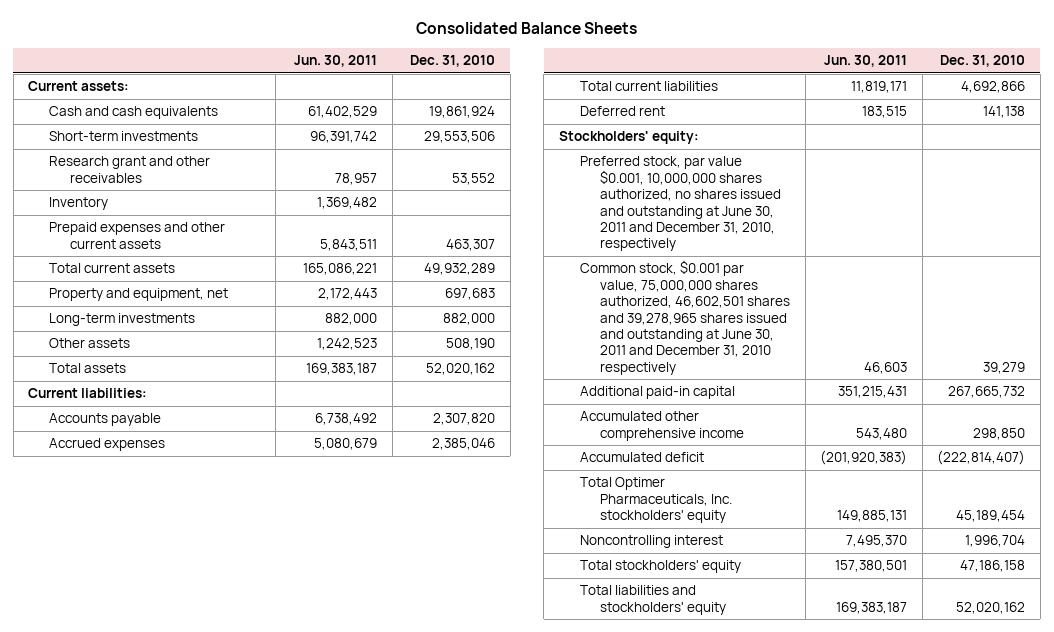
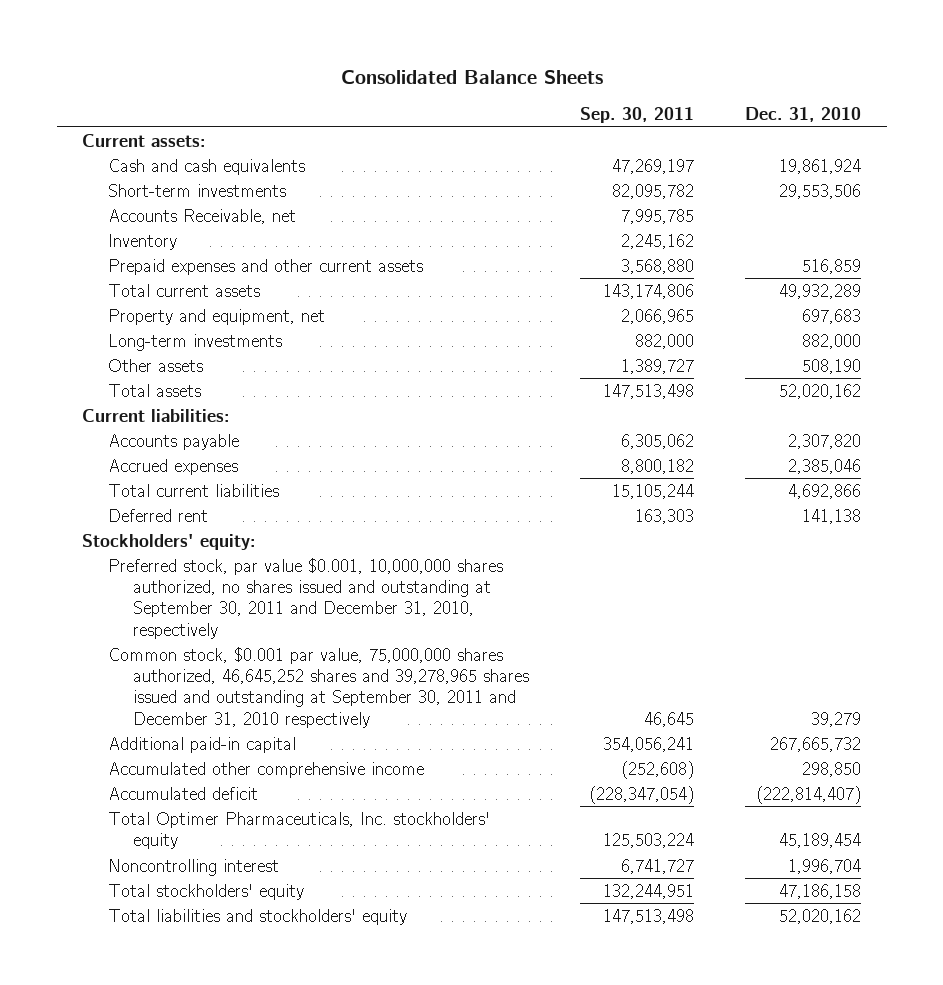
[294,55,378,68] Jun. 30, 2011 -> none
none -> [580,107,695,124] Sep. 30, 2011
[49,156,211,183] Research grant and other receivables -> none
none -> [107,208,296,224] Accounts Receivable, net
[446,238,496,251] 463,307 -> [802,258,862,274] 516,859
[579,156,782,252] Preferred stock, par value $0.001, 10,000,000 shares authorized, no shares issued and outstanding at June 30, 2011 and December 31, 2010, respectively -> [107,557,503,639] Preferred stock, par value $0.001, 10,000,000 shares authorized, no shares issued and outstanding at September 30, 2011 and December 31, 2010, respectively
[579,260,791,375] Common stock, $0.001 par value, 75,000,000 shares authorized, 46,602,501 shares and 39,278,965 shares issued and outstanding at June 30, 2011 and December 31, 2010 respectively -> [107,646,529,728] Common stock, $0.001 par value, 75,000,000 shares authorized, 46,645,252 shares and 39,278,965 shares issued and outstanding at September 30, 2011 and December 31, 2010 respectively

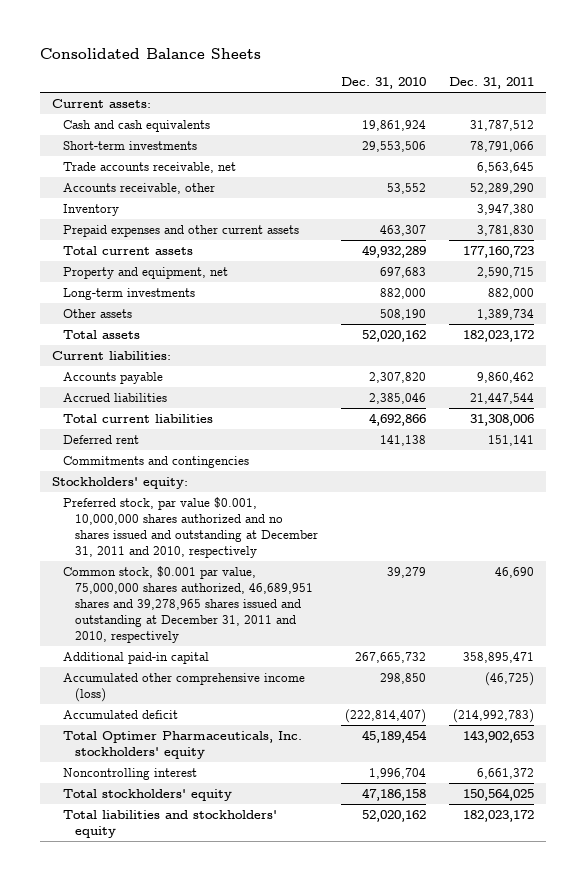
[580,107,695,124] Sep. 30, 2011 -> none
none -> [449,77,535,90] Dec. 31, 2011
[107,208,296,224] Accounts Receivable, net -> [63,161,237,173] Trade accounts receivable, net
none -> [63,182,216,194] Accounts receivable, other
[802,258,862,274] 516,859 -> [379,224,426,236] 463,307
[107,458,238,475] Accrued expenses -> [63,392,168,402] Accrued liabilities
none -> [63,455,250,468] Commitments and contingencies
[107,557,503,639] Preferred stock, par value $0.001, 10,000,000 shares authorized, no shares issued and outstanding at September 30, 2011 and December 31, 2010, respectively -> [63,496,318,558] Preferred stock, par value $0.001, 10,000,000 shares authorized and no shares issued and outstanding at December 31, 2011 and 2010, respectively
[107,646,529,728] Common stock, $0.001 par value, 75,000,000 shares authorized, 46,645,252 shares and 39,278,965 shares issued and outstanding at September 30, 2011 and December 31, 2010 respectively -> [63,565,313,643] Common stock, $0.001 par value, 75,000,000 shares authorized, 46,689,951 shares and 39,278,965 shares issued and outstanding at December 31, 2011 and 2010, respectively
[107,761,424,778] Accumulated other comprehensive income -> [63,672,306,702] Accumulated other comprehensive income (loss)

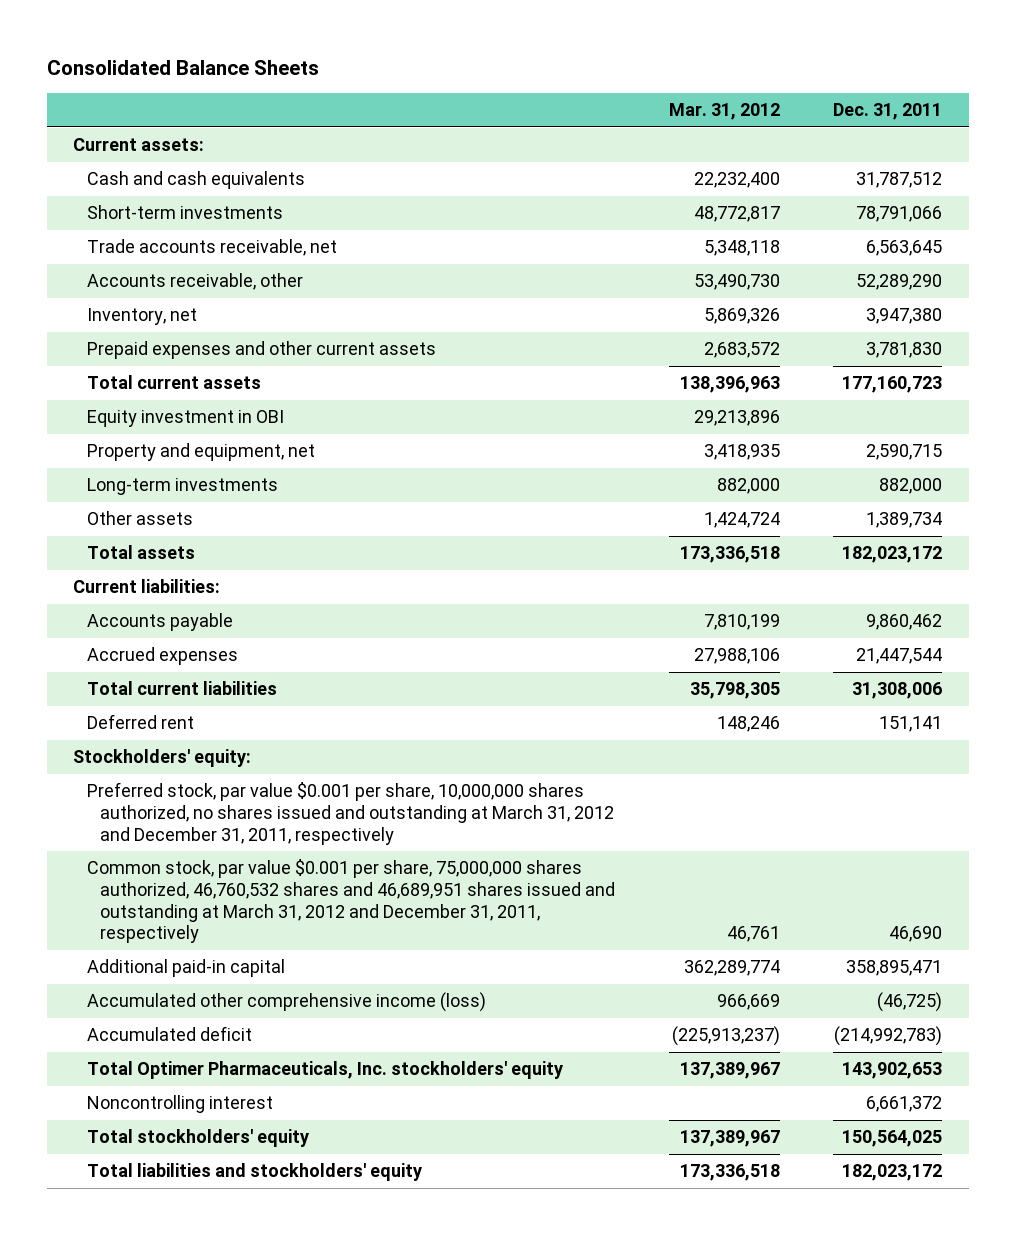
[340,77,426,90] Dec. 31, 2010 -> none
none -> [668,103,780,121] Mar. 31, 2012
[63,203,120,216] Inventory -> [86,308,197,326] Inventory, net
none -> [86,410,284,428] Equity investment in OBI
[63,392,168,402] Accrued liabilities -> [86,647,238,666] Accrued expenses
[63,455,250,468] Commitments and contingencies -> none
[63,496,318,558] Preferred stock, par value $0.001, 10,000,000 shares authorized and no shares issued and outstanding at December 31, 2011 and 2010, respectively -> [86,782,615,845] Preferred stock, par value $0.001 per share, 10,000,000 shares authorized, no shares issued and outstanding at March 31, 2012 and December 31, 2011, respectively
[63,565,313,643] Common stock, $0.001 par value, 75,000,000 shares authorized, 46,689,951 shares and 39,278,965 shares issued and outstanding at December 31, 2011 and 2010, respectively -> [86,859,616,944] Common stock, par value $0.001 per share, 75,000,000 shares authorized, 46,760,532 shares and 46,689,951 shares issued and outstanding at March 31, 2012 and December 31, 2011, respectively

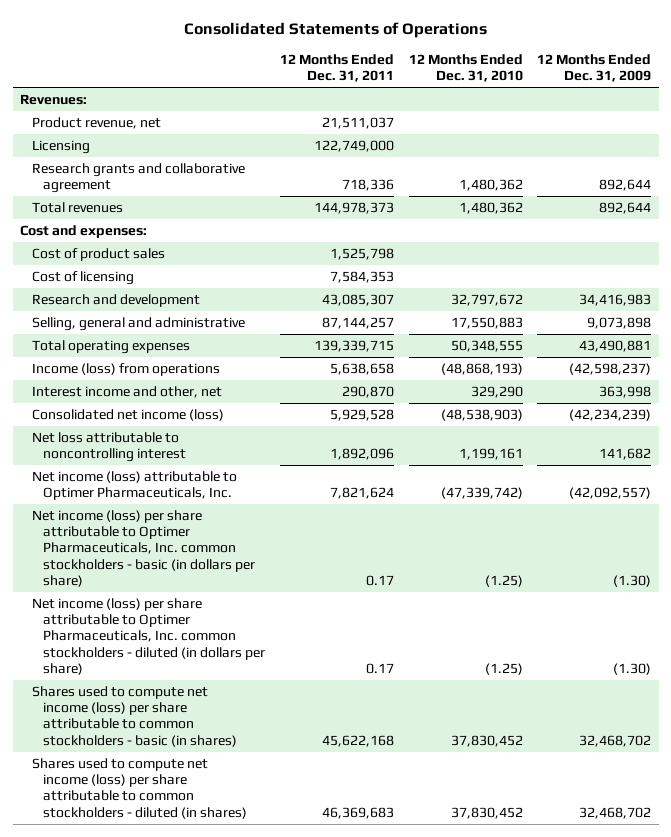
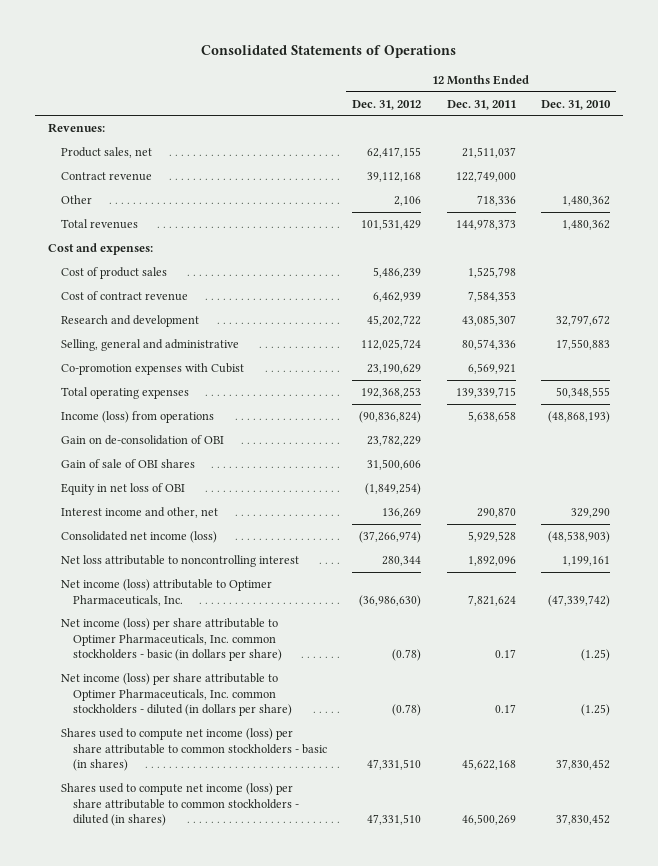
[537,54,652,83] 12 Months Ended Dec. 31, 2009 -> none
none -> [352,99,422,110] Dec. 31, 2012
[31,116,161,129] Product revenue, net -> [60,147,152,159] Product sales, net
[31,139,90,154] Licensing -> [60,172,152,182] Contract revenue
[31,162,245,194] Research grants and collaborative agreement -> [60,195,92,205] Other
[31,270,134,285] Cost of licensing -> [60,291,188,302] Cost of contract revenue
[322,316,395,329] 87,144,257 -> [461,339,516,351] 80,574,336
none -> [60,363,244,376] Co-promotion expenses with Cubist
none -> [60,435,224,446] Gain on de-consolidation of OBI
none -> [60,459,195,469] Gain of sale of OBI shares
none -> [60,483,185,496] Equity in net loss of OBI
[322,806,395,819] 46,369,683 -> [461,814,516,826] 46,500,269

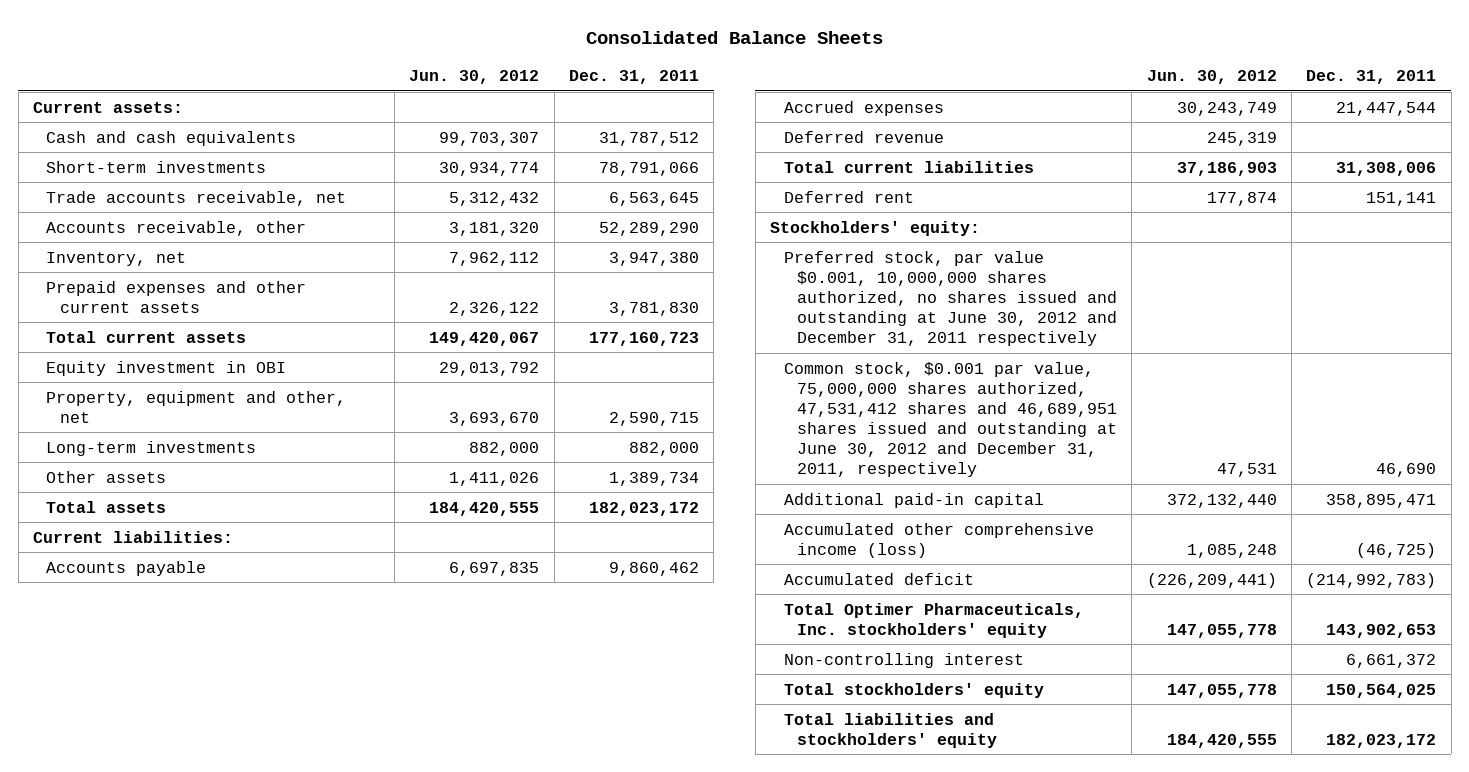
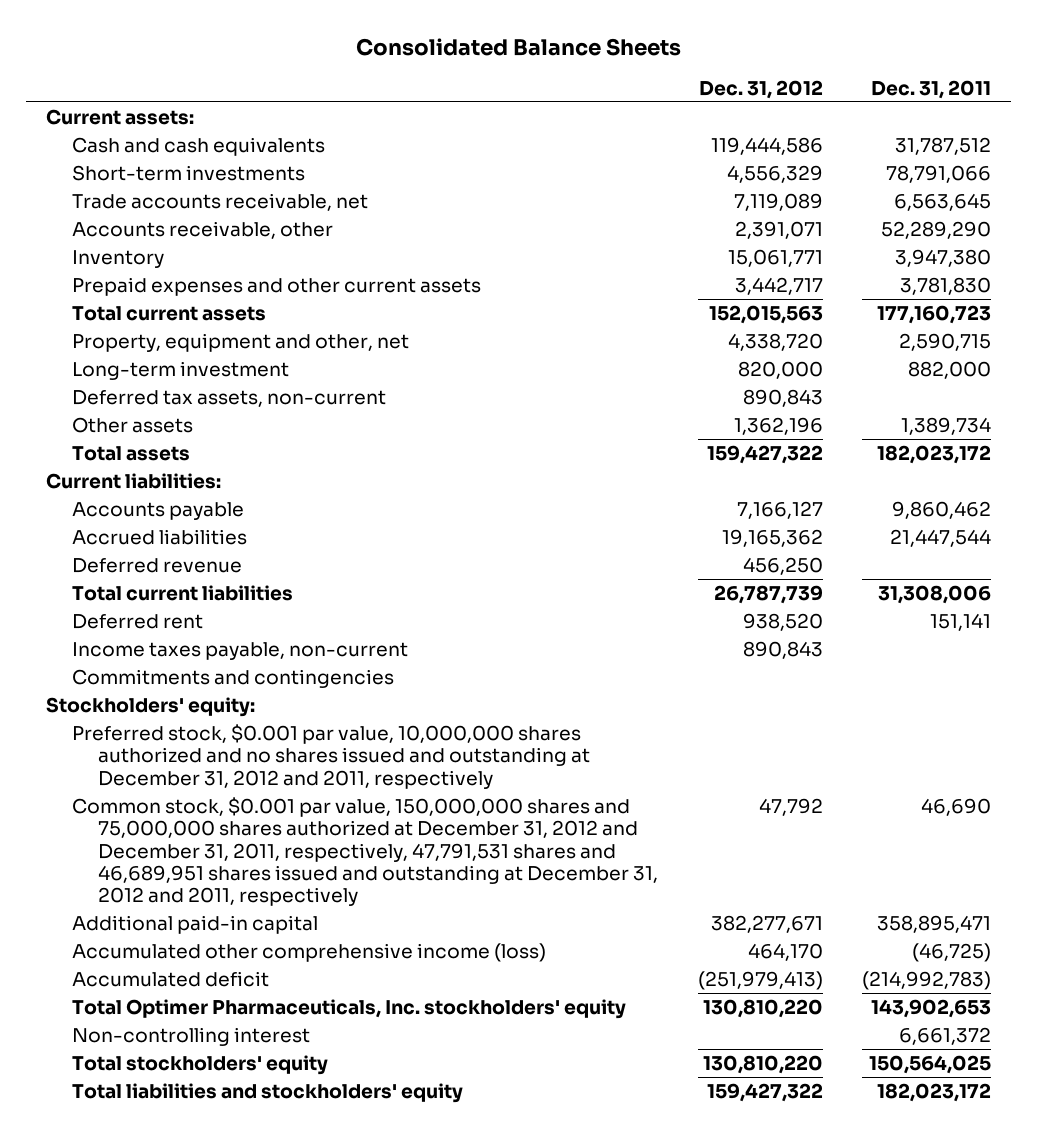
[409,70,540,85] Jun. 30, 2012 -> none
none -> [698,79,823,99] Dec. 31, 2012
[46,251,187,266] Inventory, net -> [71,249,164,268] Inventory
[46,360,287,376] Equity investment in OBI -> none
[46,440,257,456] Long-term investments -> [71,360,289,380] Long-term investment
none -> [71,389,386,407] Deferred tax assets, non-current
[783,100,944,116] Accrued expenses -> [71,528,247,545] Accrued liabilities
none -> [71,641,408,660] Income taxes payable, non-current
none -> [71,668,394,688] Commitments and contingencies
[783,250,1118,346] Preferred stock, par value $0.001, 10,000,000 shares authorized, no shares issued and outstanding at June 30, 2012 and December 31, 2011 respectively -> [71,723,591,789] Preferred stock, $0.001 par value, 10,000,000 shares authorized and no shares issued and outstanding at December 31, 2012 and 2011, respectively
[783,361,1118,477] Common stock, $0.001 par value, 75,000,000 shares authorized, 47,531,412 shares and 46,689,951 shares issued and outstanding at June 30, 2012 and December 31, 2011, respectively -> [71,796,659,907] Common stock, $0.001 par value, 150,000,000 shares and 75,000,000 shares authorized at December 31, 2012 and December 31, 2011, respectively, 47,791,531 shares and 46,689,951 shares issued and outstanding at December 31, 2012 and 2011, respectively

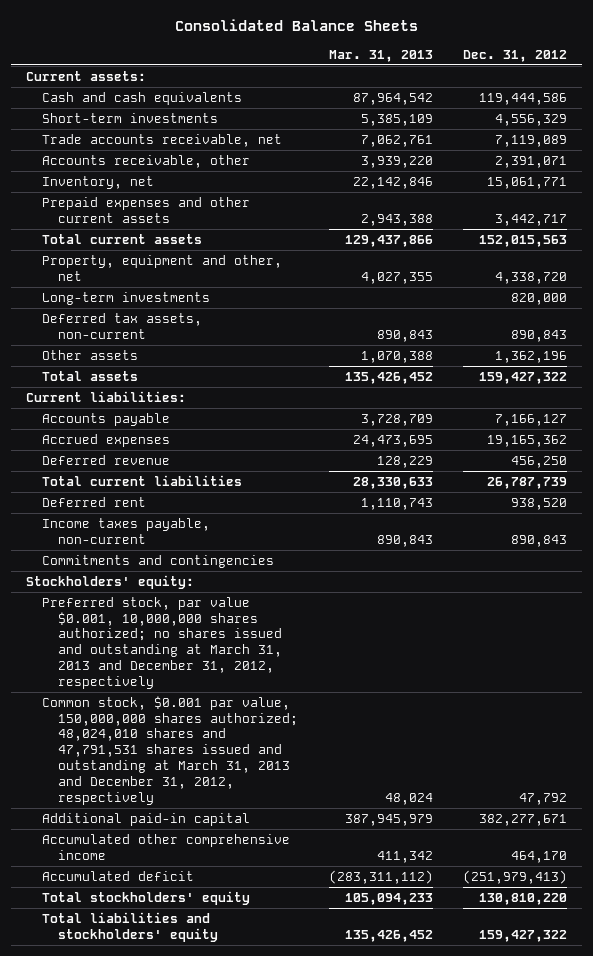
[871,79,992,99] Dec. 31, 2011 -> none
none -> [328,49,433,62] Mar. 31, 2013
[71,249,164,268] Inventory -> [42,175,155,189] Inventory, net
[71,360,289,380] Long-term investment -> [42,291,211,305] Long-term investments
[71,528,247,545] Accrued liabilities -> [42,433,171,447] Accrued expenses
[71,723,591,789] Preferred stock, $0.001 par value, 10,000,000 shares authorized and no shares issued and outstanding at December 31, 2012 and 2011, respectively -> [42,596,283,689] Preferred stock, par value $0.001, 10,000,000 shares authorized; no shares issued and outstanding at March 31, 2013 and December 31, 2012, respectively
[71,796,659,907] Common stock, $0.001 par value, 150,000,000 shares and 75,000,000 shares authorized at December 31, 2012 and December 31, 2011, respectively, 47,791,531 shares and 46,689,951 shares issued and outstanding at December 31, 2012 and 2011, respectively -> [42,695,299,805] Common stock, $0.001 par value, 150,000,000 shares authorized; 48,024,010 shares and 47,791,531 shares issued and outstanding at March 31, 2013 and December 31, 2012, respectively
[71,942,546,962] Accumulated other comprehensive income (loss) -> [42,833,291,860] Accumulated other comprehensive income
[71,998,626,1019] Total Optimer Pharmaceuticals, Inc. stockholders' equity -> none
[71,1026,310,1046] Non-controlling interest -> none

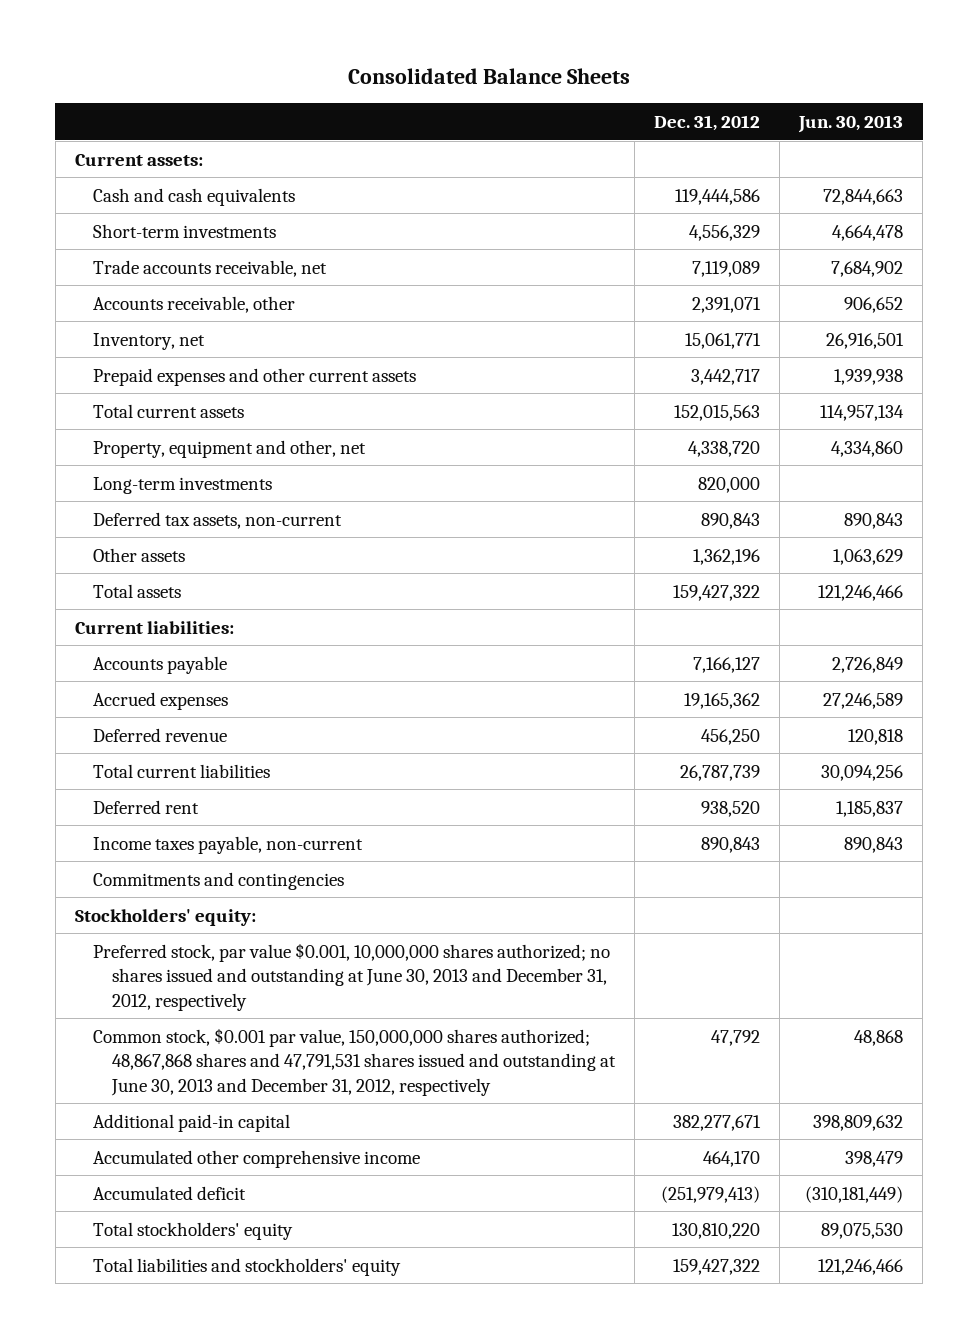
[328,49,433,62] Mar. 31, 2013 -> none
none -> [797,115,903,134] Jun. 30, 2013
[42,596,283,689] Preferred stock, par value $0.001, 10,000,000 shares authorized; no shares issued and outstanding at March 31, 2013 and December 31, 2012, respectively -> [93,942,611,1011] Preferred stock, par value $0.001, 10,000,000 shares authorized; no shares issued and outstanding at June 30, 2013 and December 31, 2012, respectively
[42,695,299,805] Common stock, $0.001 par value, 150,000,000 shares authorized; 48,024,010 shares and 47,791,531 shares issued and outstanding at March 31, 2013 and December 31, 2012, respectively -> [93,1027,616,1096] Common stock, $0.001 par value, 150,000,000 shares authorized; 48,867,868 shares and 47,791,531 shares issued and outstanding at June 30, 2013 and December 31, 2012, respectively

